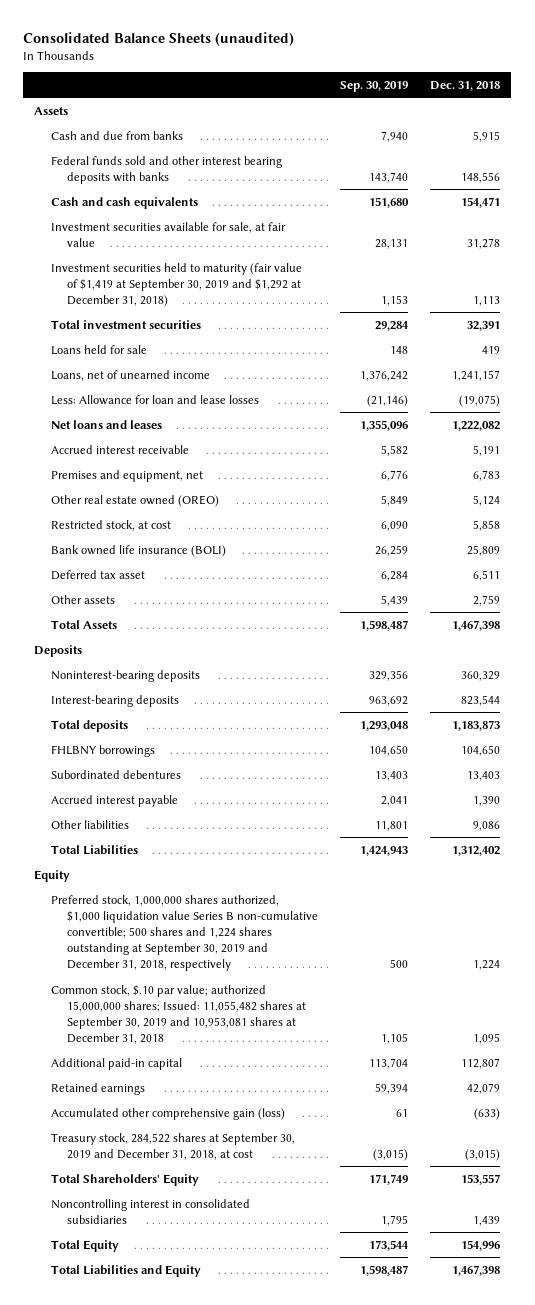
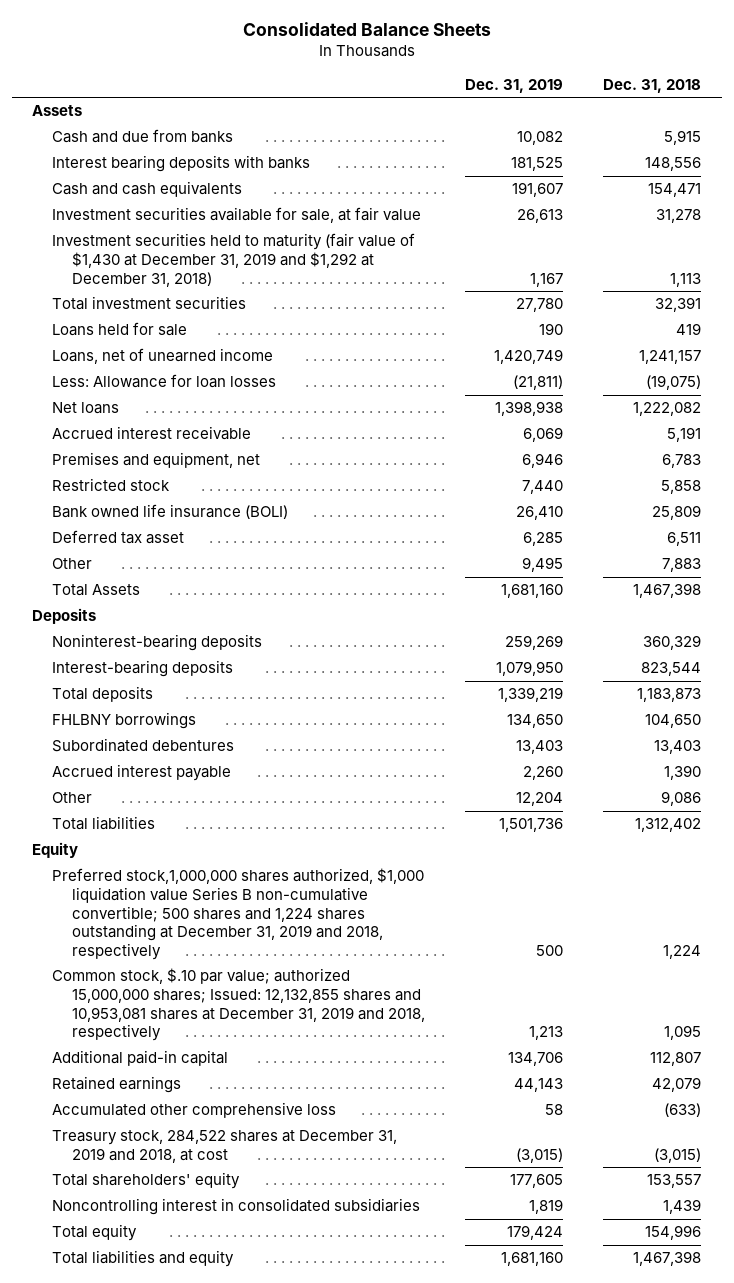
[23,31,295,46] Consolidated Balance Sheets (unaudited) -> [242,21,491,36] Consolidated Balance Sheets
[340,80,409,92] Sep. 30, 2019 -> none
none -> [464,78,563,93] Dec. 31, 2019
[50,155,282,184] Federal funds sold and other interest bearing deposits with banks -> [52,155,311,173] Interest bearing deposits with banks
[50,262,302,307] Investment securities held to maturity (fair value of $1,419 at September 30, 2019 and $1,292 at December 31, 2018) -> [52,233,416,287] Investment securities held to maturity (fair value of $1,430 at December 31, 2019 and $1,292 at December 31, 2018)
[50,394,259,405] Less: Allowance for loan and lease losses -> [52,374,277,389] Less: Allowance for loan losses
[50,419,162,429] Net loans and leases -> [52,402,120,415] Net loans
[50,494,219,507] Other real estate owned (OREO) -> none
[50,519,171,531] Restricted stock, at cost -> [52,478,171,492] Restricted stock
[50,594,115,604] Other assets -> [52,558,93,570] Other
[473,594,501,606] 2,759 -> [662,558,702,573] 7,883
[50,819,129,829] Other liabilities -> [52,792,93,804] Other
[50,844,138,855] Total Liabilities -> [52,816,156,831] Total liabilities
[50,894,318,972] Preferred stock, 1,000,000 shares authorized, $1,000 liquidation value Series B non-cumulative convertible; 500 shares and 1,224 shares outstanding at September 30, 2019 and December 31, 2018, respectively -> [52,868,425,960] Preferred stock,1,000,000 shares authorized, $1,000 liquidation value Series B non-cumulative convertible; 500 shares and 1,224 shares outstanding at December 31, 2019 and 2018, respectively
[50,984,306,1045] Common stock, $.10 par value; authorized 15,000,000 shares; Issued: 11,055,482 shares at September 30, 2019 and 10,953,081 shares at December 31, 2018 -> [52,968,425,1042] Common stock, $.10 par value; authorized 15,000,000 shares; Issued: 12,132,855 shares and 10,953,081 shares at December 31, 2019 and 2018, respectively
[50,1107,285,1120] Accumulated other comprehensive gain (loss) -> [52,1102,337,1119] Accumulated other comprehensive loss
[50,1132,295,1160] Treasury stock, 284,522 shares at September 30, 2019 and December 31, 2018, at cost -> [52,1130,398,1164] Treasury stock, 284,522 shares at December 31, 2019 and 2018, at cost
[50,1173,199,1186] Total Shareholders' Equity -> [52,1172,241,1190] Total shareholders' equity
[50,1239,119,1252] Total Equity -> [52,1224,138,1242] Total equity
[50,1264,201,1277] Total Liabilities and Equity -> [52,1250,235,1268] Total liabilities and equity

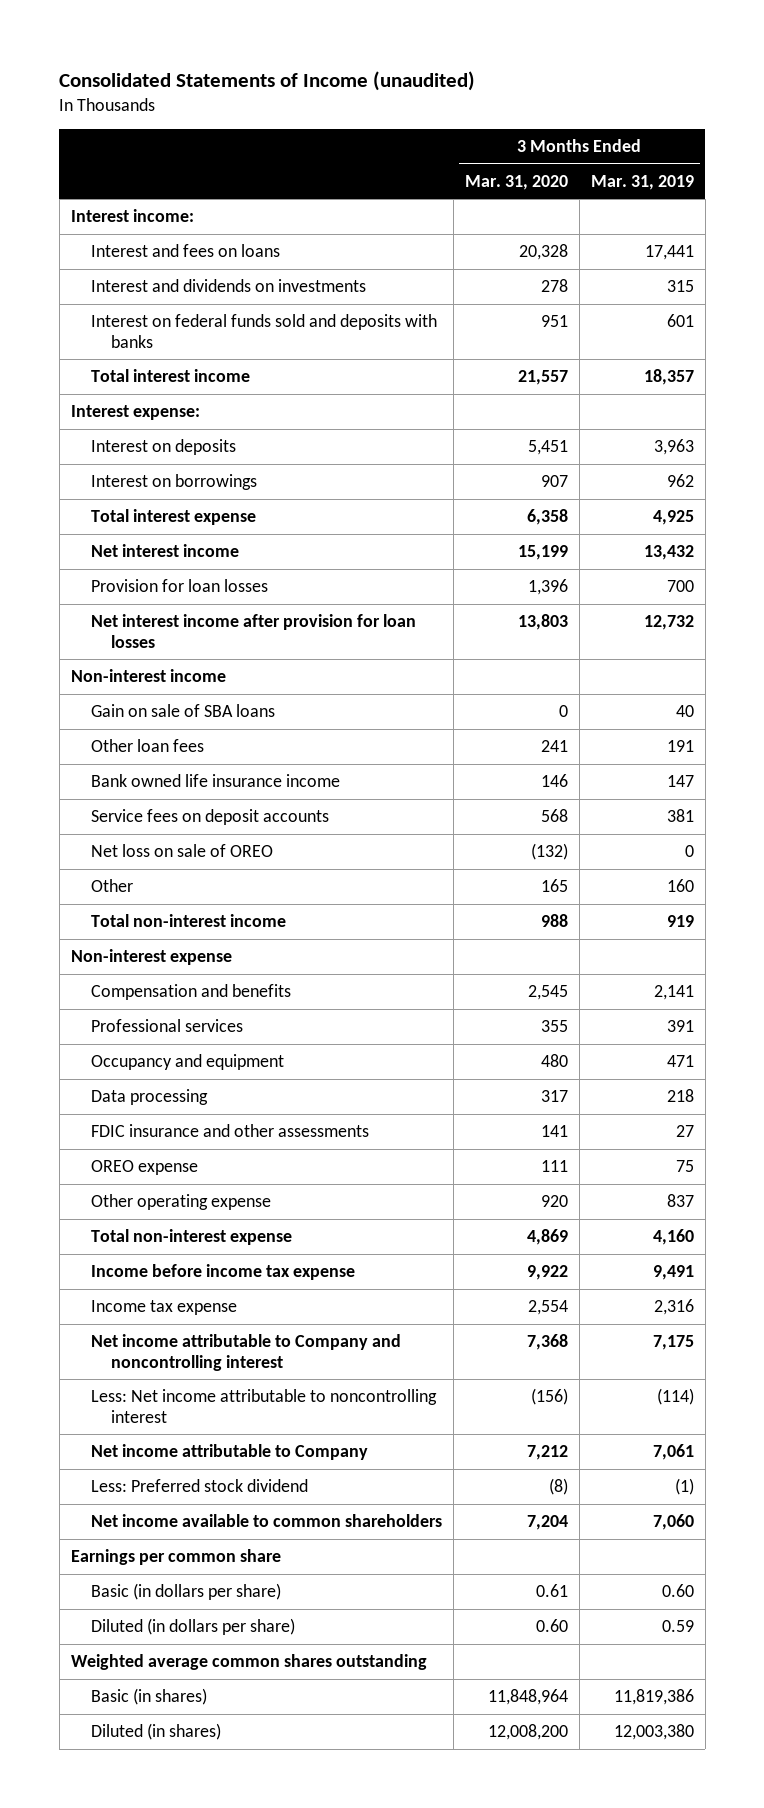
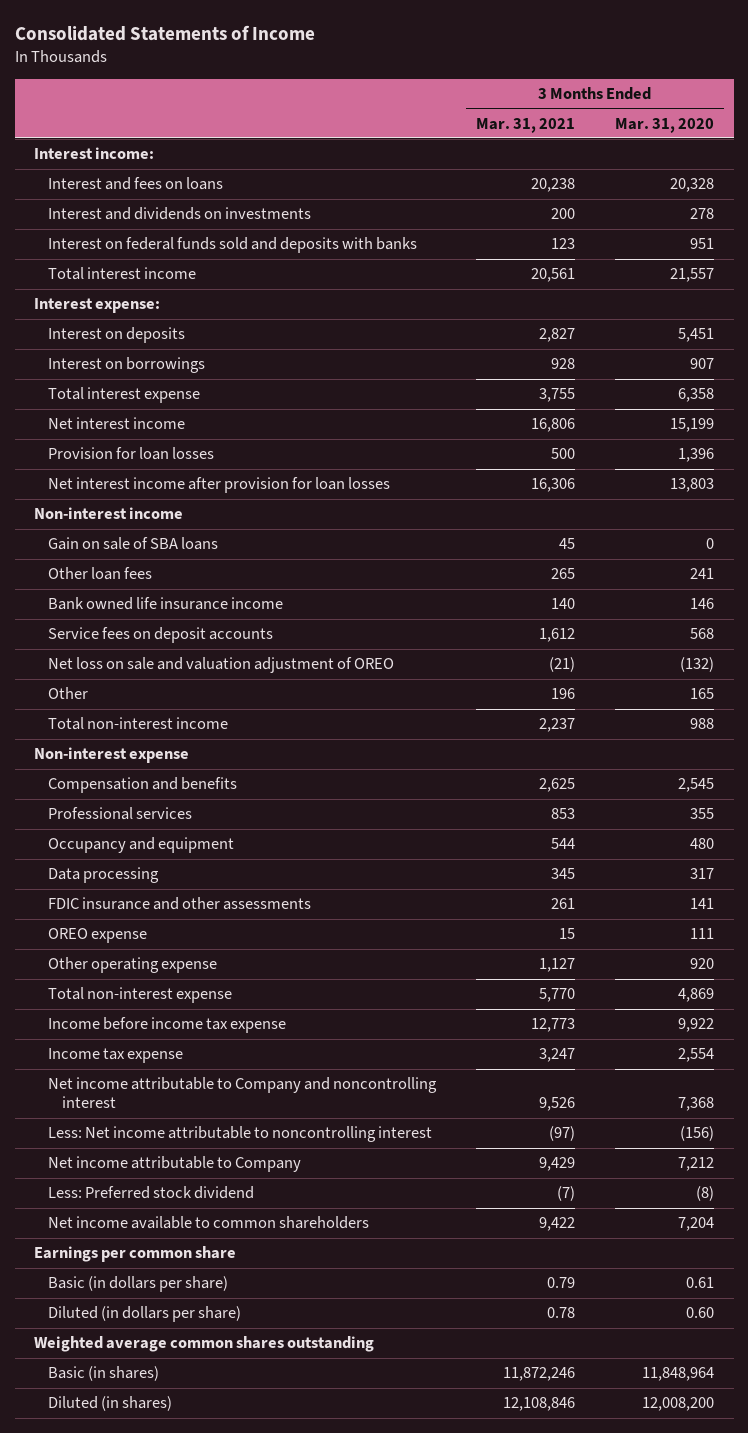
[59,70,476,91] Consolidated Statements of Income (unaudited) -> [14,25,315,42] Consolidated Statements of Income
[590,174,694,190] Mar. 31, 2019 -> none
none -> [475,117,575,133] Mar. 31, 2021
[90,844,273,858] Net loss on sale of OREO -> [48,657,395,674] Net loss on sale and valuation adjustment of OREO

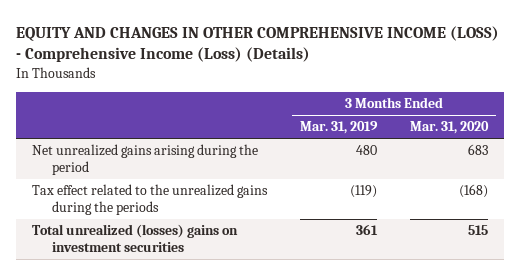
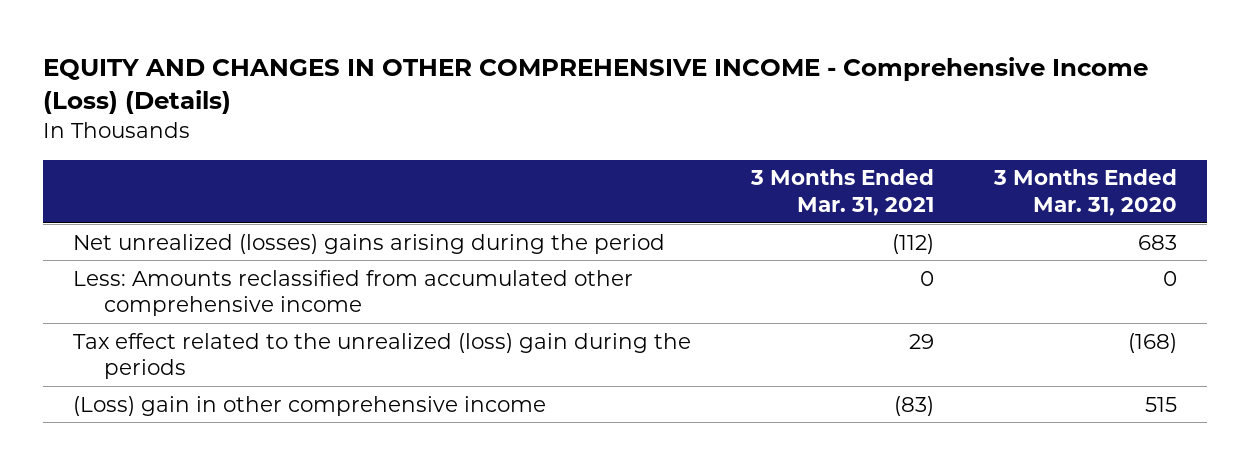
[16,25,500,63] EQUITY AND CHANGES IN OTHER COMPREHENSIVE INCOME (LOSS) - Comprehensive Income (Loss) (Details) -> [43,57,1149,115] EQUITY AND CHANGES IN OTHER COMPREHENSIVE INCOME - Comprehensive Income (Loss) (Details)
[300,121,379,135] Mar. 31, 2019 -> none
none -> [749,169,934,217] 3 Months Ended Mar. 31, 2021
[32,144,259,176] Net unrealized gains arising during the period -> [73,233,666,254] Net unrealized (losses) gains arising during the period
none -> [73,269,634,317] Less: Amounts reclassified from accumulated other comprehensive income
[32,184,269,216] Tax effect related to the unrealized gains during the periods -> [73,332,692,380] Tax effect related to the unrealized (loss) gain during the periods
[32,224,239,253] Total unrealized (losses) gains on investment securities -> [73,395,547,416] (Loss) gain in other comprehensive income

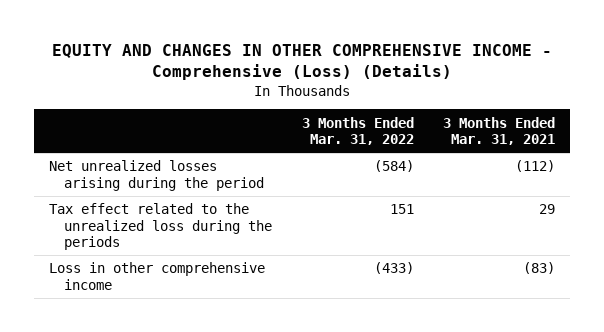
[43,57,1149,115] EQUITY AND CHANGES IN OTHER COMPREHENSIVE INCOME - Comprehensive Income (Loss) (Details) -> [52,43,553,80] EQUITY AND CHANGES IN OTHER COMPREHENSIVE INCOME - Comprehensive (Loss) (Details)
[992,169,1177,217] 3 Months Ended Mar. 31, 2020 -> none
none -> [301,116,414,145] 3 Months Ended Mar. 31, 2022
[73,269,634,317] Less: Amounts reclassified from accumulated other comprehensive income -> none
[73,233,666,254] Net unrealized (losses) gains arising during the period -> [49,160,265,191] Net unrealized losses arising during the period
[73,332,692,380] Tax effect related to the unrealized (loss) gain during the periods -> [49,203,273,251] Tax effect related to the unrealized loss during the periods
[73,395,547,416] (Loss) gain in other comprehensive income -> [49,262,266,290] Loss in other comprehensive income

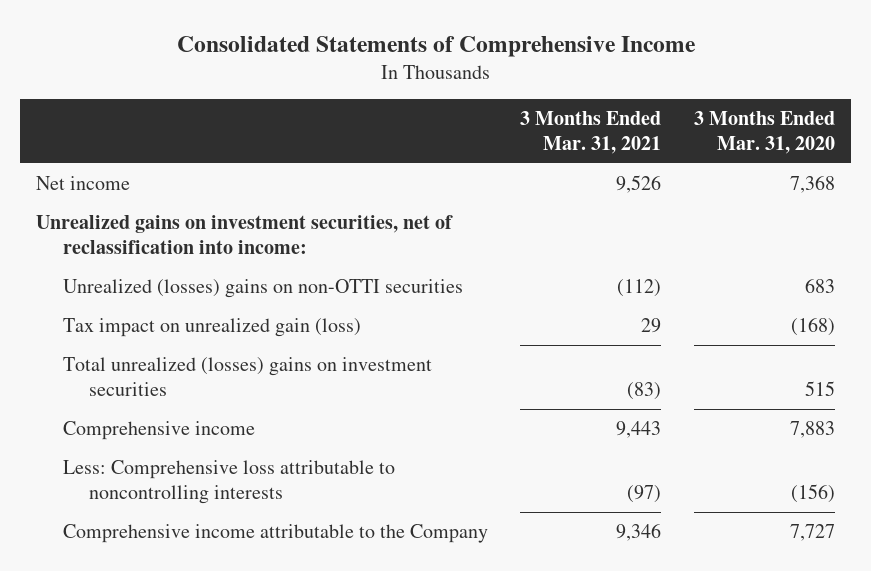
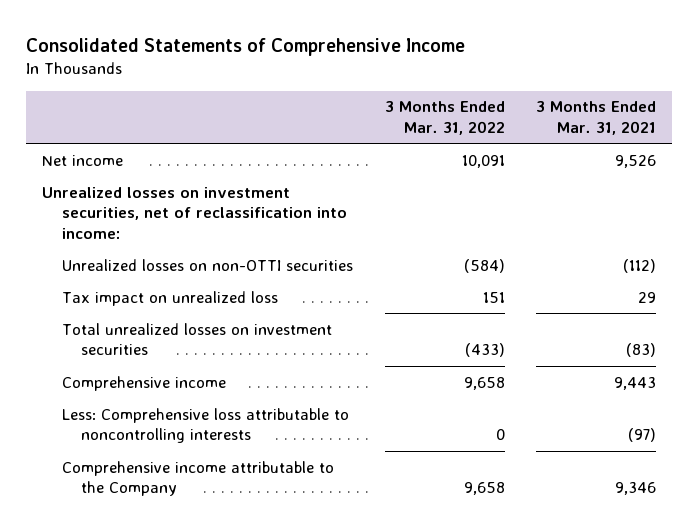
[693,111,835,154] 3 Months Ended Mar. 31, 2020 -> none
none -> [384,101,505,135] 3 Months Ended Mar. 31, 2022
[36,215,454,254] Unrealized gains on investment securities, net of reclassification into income: -> [42,186,347,239] Unrealized losses on investment securities, net of reclassification into income:
[62,279,463,299] Unrealized (losses) gains on non-OTTI securities -> [61,258,353,271] Unrealized losses on non-OTTI securities
[62,318,361,338] Tax impact on unrealized gain (loss) -> [61,290,278,306] Tax impact on unrealized loss
[62,357,432,396] Total unrealized (losses) gains on investment securities -> [61,322,332,356] Total unrealized losses on investment securities

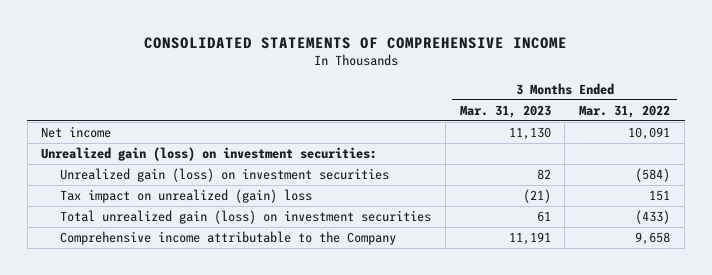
[26,37,466,56] Consolidated Statements of Comprehensive Income -> [143,36,567,49] CONSOLIDATED STATEMENTS OF COMPREHENSIVE INCOME
[536,101,657,135] 3 Months Ended Mar. 31, 2021 -> none
none -> [459,104,551,118] Mar. 31, 2023
[61,375,226,391] Comprehensive income -> none
[61,407,349,444] Less: Comprehensive loss attributable to noncontrolling interests -> none
[42,186,347,239] Unrealized losses on investment securities, net of reclassification into income: -> [41,147,378,162] Unrealized gain (loss) on investment securities:
[61,258,353,271] Unrealized losses on non-OTTI securities -> [59,168,389,183] Unrealized gain (loss) on investment securities
[61,290,278,306] Tax impact on unrealized loss -> [59,189,312,204] Tax impact on unrealized (gain) loss
[61,322,332,356] Total unrealized losses on investment securities -> [59,210,431,225] Total unrealized gain (loss) on investment securities

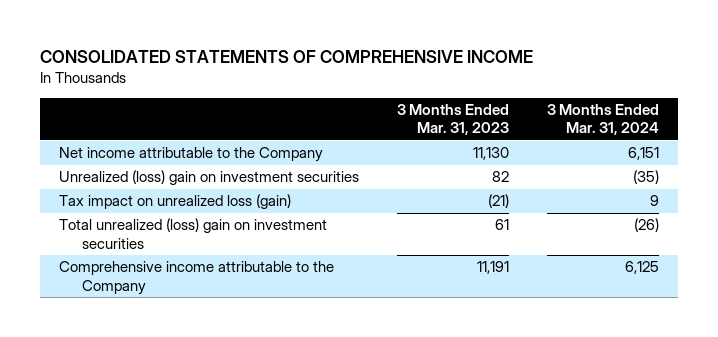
[579,104,671,118] Mar. 31, 2022 -> none
none -> [546,103,659,136] 3 Months Ended Mar. 31, 2024
[41,147,378,162] Unrealized gain (loss) on investment securities: -> none
[41,126,112,139] Net income -> [58,147,323,163] Net income attributable to the Company
[59,168,389,183] Unrealized gain (loss) on investment securities -> [58,170,359,186] Unrealized (loss) gain on investment securities
[59,189,312,204] Tax impact on unrealized (gain) loss -> [58,194,291,210] Tax impact on unrealized loss (gain)
[59,210,431,225] Total unrealized gain (loss) on investment securities -> [58,218,327,249] Total unrealized (loss) gain on investment securities

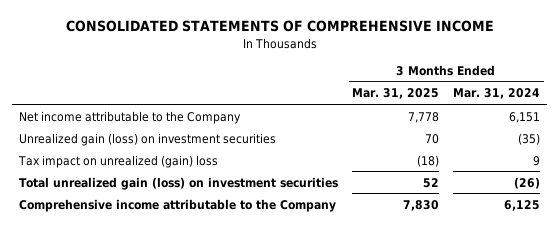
[396,103,509,136] 3 Months Ended Mar. 31, 2023 -> none
none -> [352,88,440,100] Mar. 31, 2025
[58,170,359,186] Unrealized (loss) gain on investment securities -> [19,132,277,146] Unrealized gain (loss) on investment securities
[58,194,291,210] Tax impact on unrealized loss (gain) -> [18,154,219,168] Tax impact on unrealized (gain) loss
[58,218,327,249] Total unrealized (loss) gain on investment securities -> [19,176,339,190] Total unrealized gain (loss) on investment securities

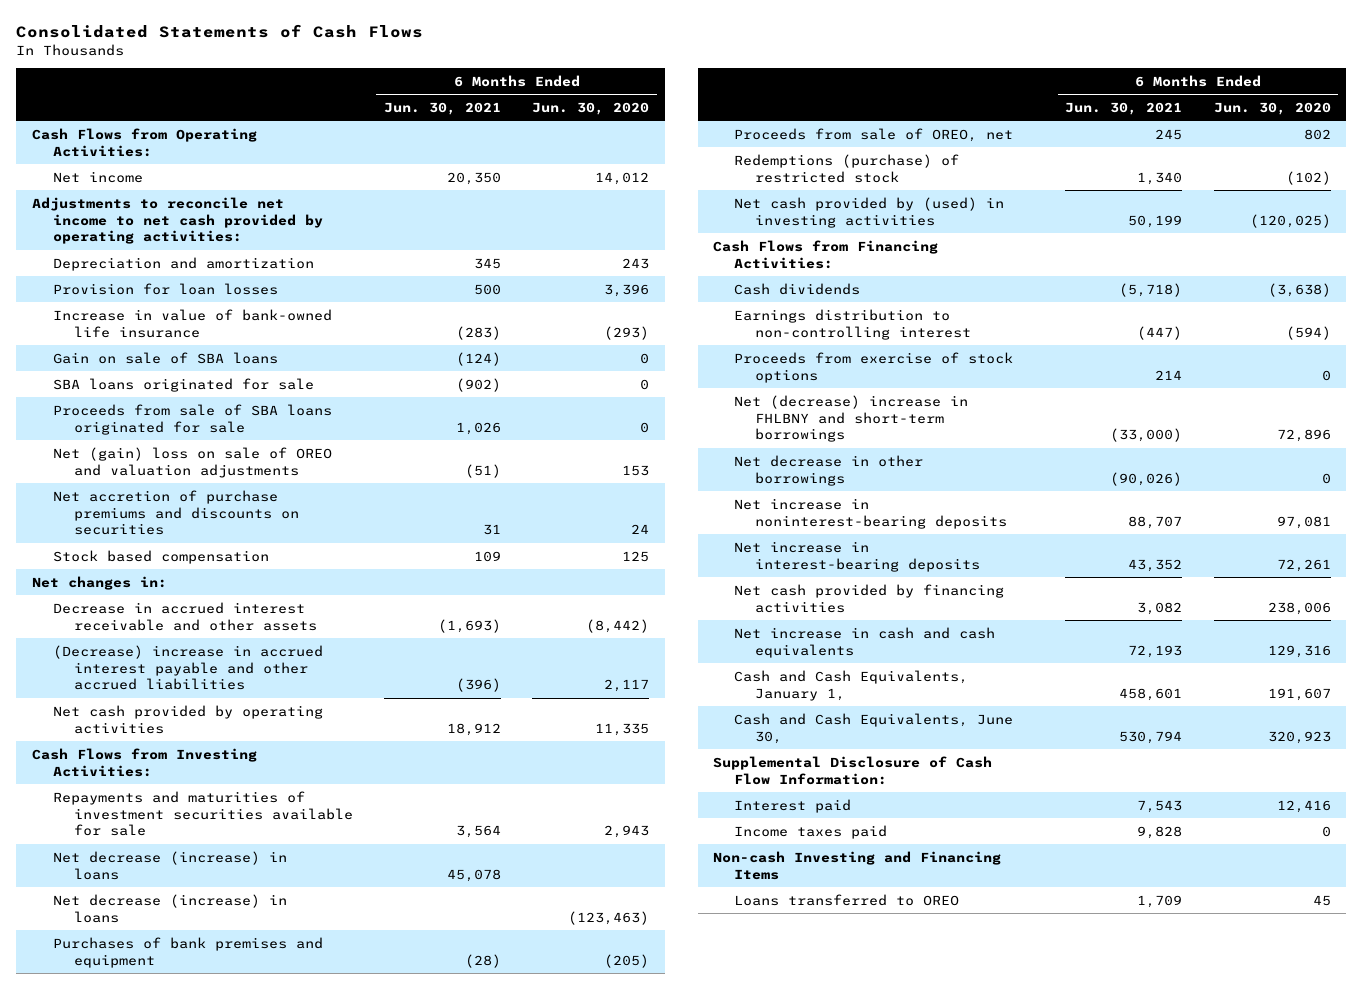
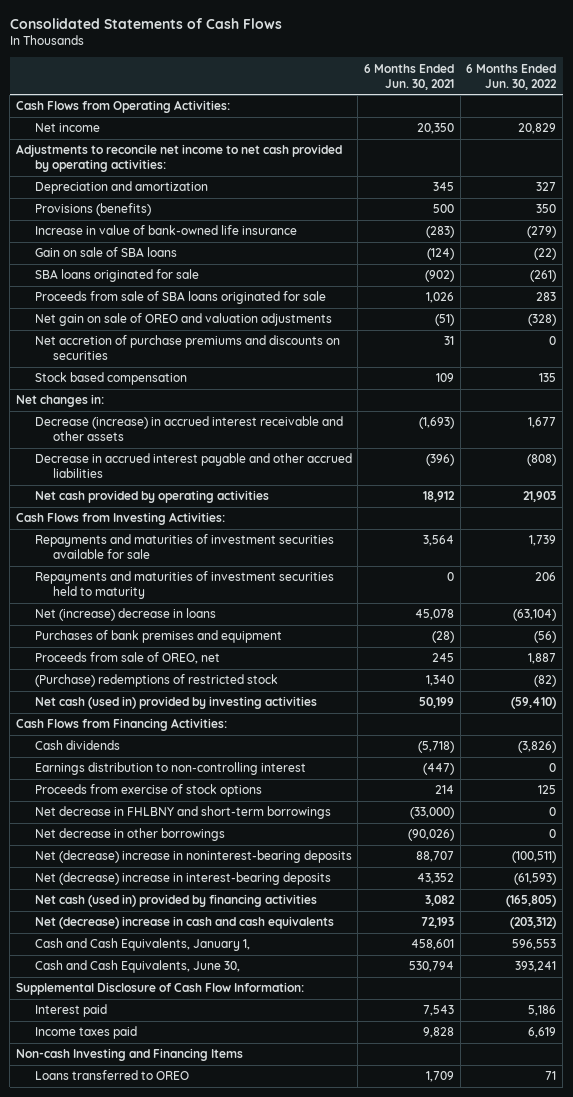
[532,101,650,115] Jun. 30, 2020 -> none
none -> [466,63,558,90] 6 Months Ended Jun. 30, 2022
[52,282,278,295] Provision for loan losses -> none
none -> [34,203,151,217] Provisions (benefits)
[52,446,332,478] Net (gain) loss on sale of OREO and valuation adjustments -> [34,313,332,327] Net gain on sale of OREO and valuation adjustments
[52,601,317,631] Decrease in accrued interest receivable and other assets -> [34,416,343,442] Decrease (increase) in accrued interest receivable and other assets
[52,644,323,691] (Decrease) increase in accrued interest payable and other accrued liabilities -> [34,453,352,479] Decrease in accrued interest payable and other accrued liabilities
[52,893,287,923] Net decrease (increase) in loans -> none
none -> [34,571,334,600] Repayments and maturities of investment securities held to maturity
[52,850,287,880] Net decrease (increase) in loans -> [34,608,216,622] Net (increase) decrease in loans
[734,153,960,183] Redemptions (purchase) of restricted stock -> [34,674,278,688] (Purchase) redemptions of restricted stock
[734,196,1005,228] Net cash provided by (used) in investing activities -> [34,696,317,710] Net cash (used in) provided by investing activities
[734,394,969,443] Net (decrease) increase in FHLBNY and short-term borrowings -> [34,806,331,820] Net decrease in FHLBNY and short-term borrowings
[734,497,1008,529] Net increase in noninterest-bearing deposits -> [34,850,352,864] Net (decrease) increase in noninterest-bearing deposits
[734,540,981,572] Net increase in interest-bearing deposits -> [34,872,331,886] Net (decrease) increase in interest-bearing deposits
[734,583,1005,613] Net cash provided by financing activities -> [34,894,317,908] Net cash (used in) provided by financing activities
[734,626,996,658] Net increase in cash and cash equivalents -> [34,916,334,930] Net (decrease) increase in cash and cash equivalents

